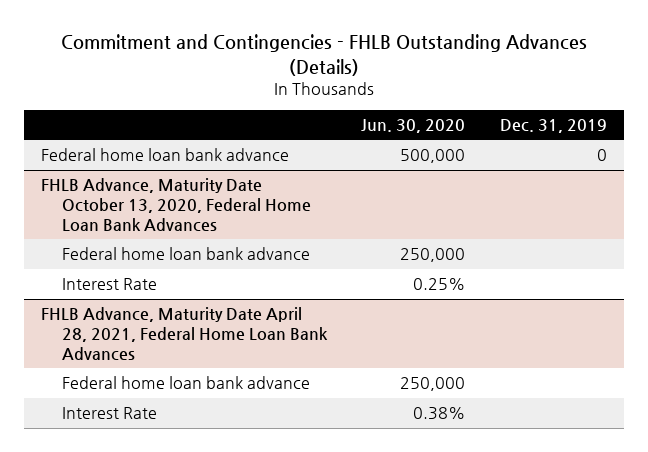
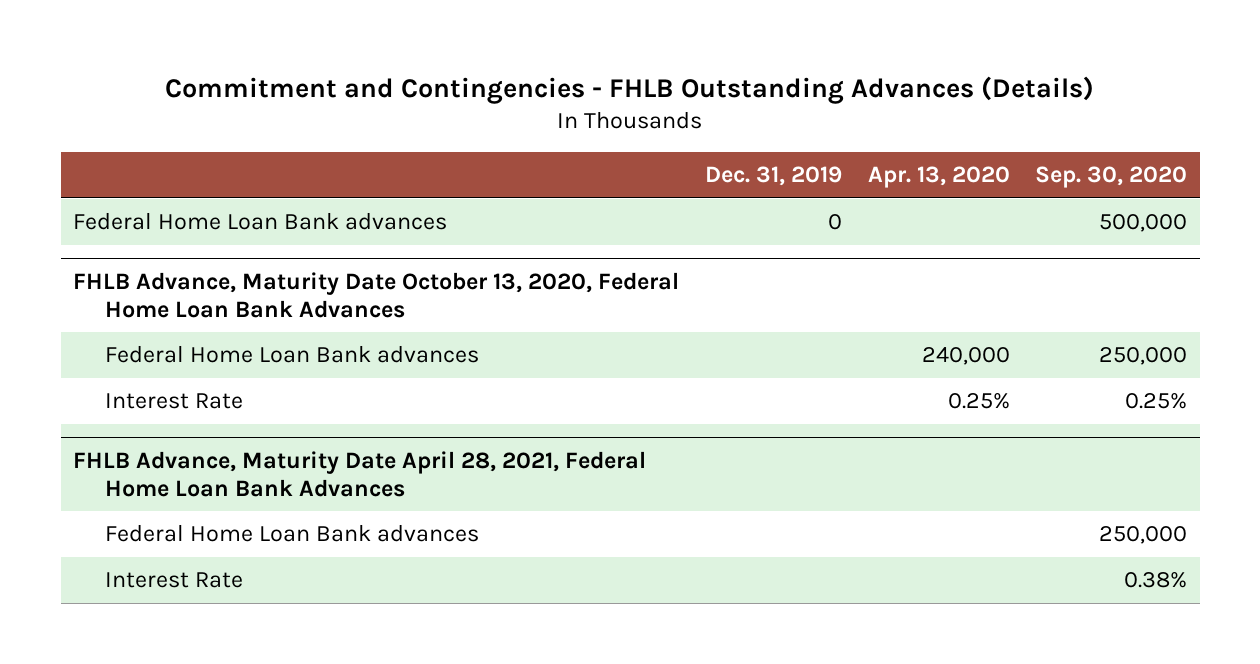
[361,119,466,134] Jun. 30, 2020 -> none
none -> [867,165,1010,188] Apr. 13, 2020
none -> [1035,165,1188,188] Sep. 30, 2020
[41,148,290,162] Federal home loan bank advance -> [73,212,448,231] Federal Home Loan Bank advances
[61,247,310,261] Federal home loan bank advance -> [104,345,479,364] Federal Home Loan Bank advances
[61,376,310,390] Federal home loan bank advance -> [104,524,479,543] Federal Home Loan Bank advances

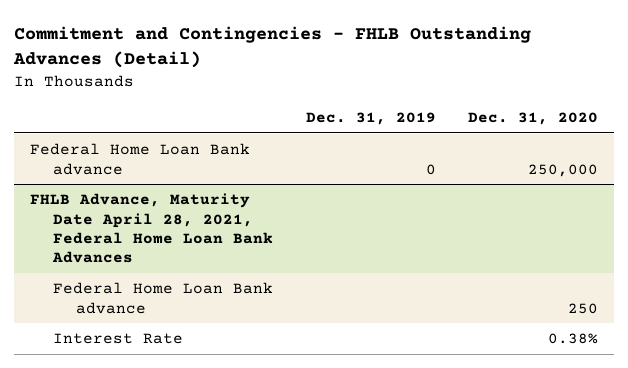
[165,75,1095,104] Commitment and Contingencies - FHLB Outstanding Advances (Details) -> [12,25,531,68] Commitment and Contingencies - FHLB Outstanding Advances (Detail)
[867,165,1010,188] Apr. 13, 2020 -> none
[1035,165,1188,188] Sep. 30, 2020 -> none
none -> [468,111,599,125] Dec. 31, 2020
[73,272,680,318] FHLB Advance, Maturity Date October 13, 2020, Federal Home Loan Bank Advances -> none
[104,345,479,364] Federal Home Loan Bank advances -> none
[104,393,243,410] Interest Rate -> none
[73,212,448,231] Federal Home Loan Bank advances -> [30,143,251,175] Federal Home Loan Bank advance
[104,524,479,543] Federal Home Loan Bank advances -> [53,282,274,314] Federal Home Loan Bank advance

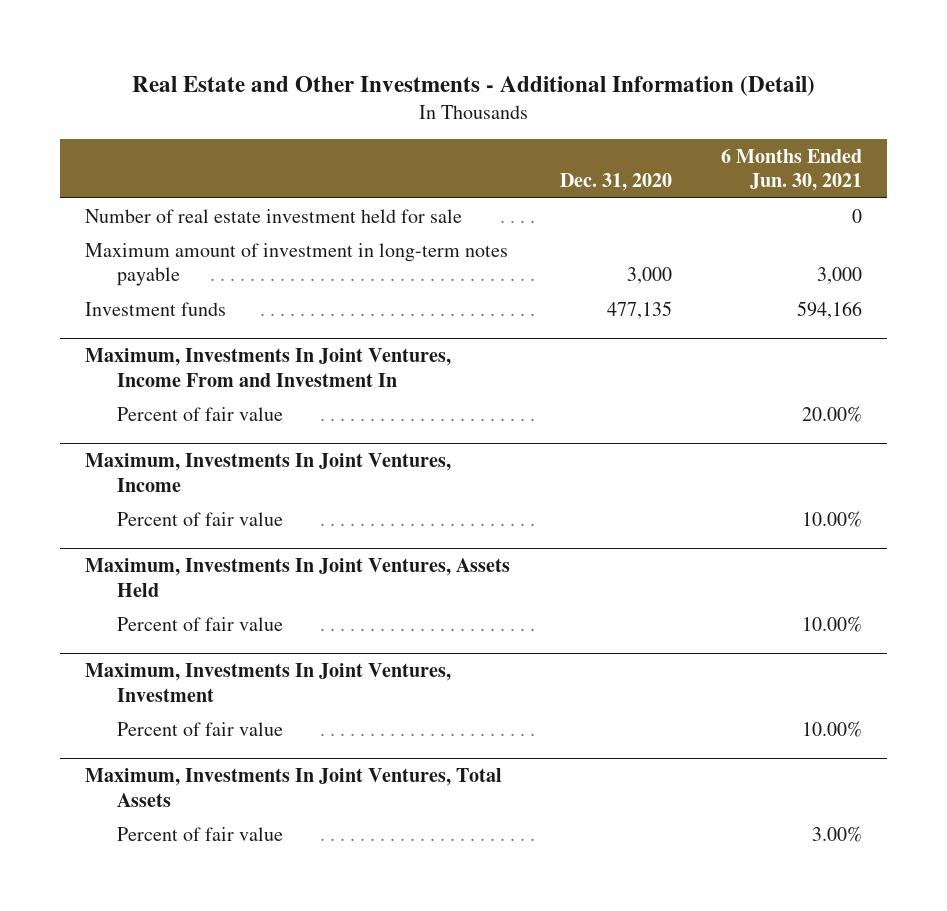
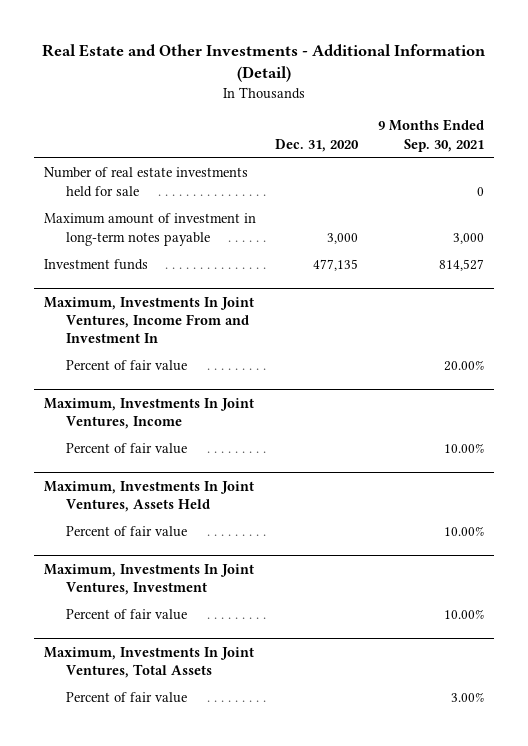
[721,148,863,192] 6 Months Ended Jun. 30, 2021 -> none
none -> [377,119,484,152] 9 Months Ended Sep. 30, 2021
[85,208,463,223] Number of real estate investment held for sale -> [43,167,248,197] Number of real estate investments held for sale

